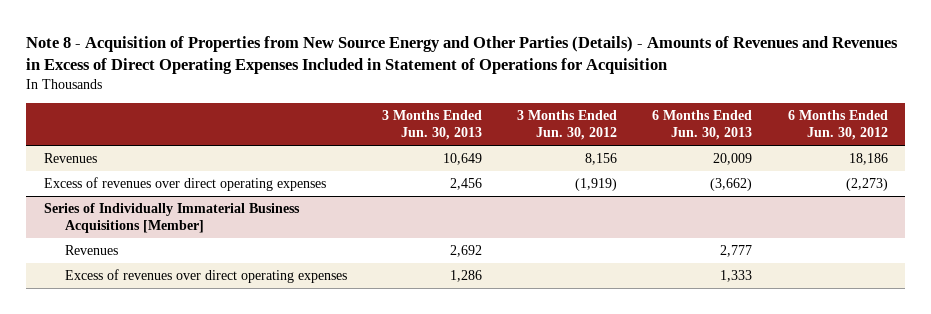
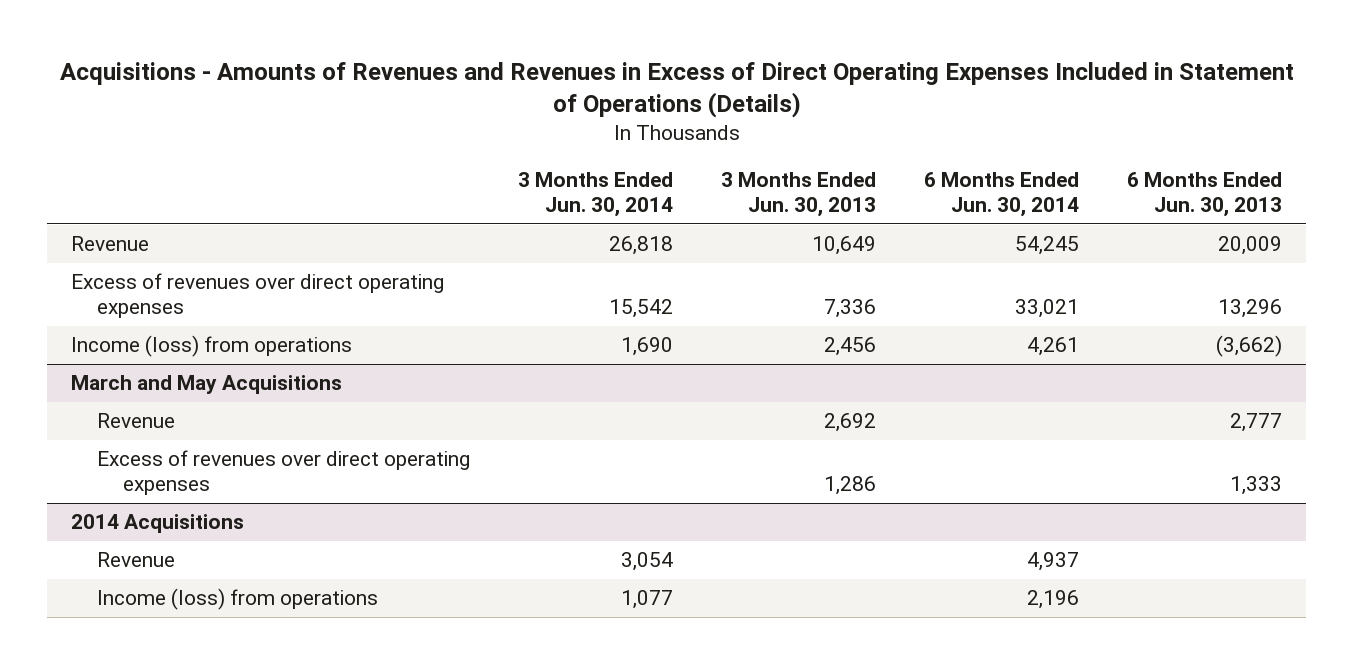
[25,35,898,74] Note 8 - Acquisition of Properties from New Source Energy and Other Parties (Details) - Amounts of Revenues and Revenues in Excess of Direct Operating Expenses Included in Statement of Operations for Acquisition -> [59,61,1294,119] Acquisitions - Amounts of Revenues and Revenues in Excess of Direct Operating Expenses Included in Statement of Operations (Details)
[517,110,618,141] 3 Months Ended Jun. 30, 2012 -> none
[787,110,888,141] 6 Months Ended Jun. 30, 2012 -> none
none -> [518,172,674,218] 3 Months Ended Jun. 30, 2014
none -> [924,172,1080,218] 6 Months Ended Jun. 30, 2014
[43,203,300,234] Series of Individually Immaterial Business Acquisitions [Member] -> none
[43,153,97,164] Revenues -> [71,236,150,252] Revenue
[449,178,482,191] 2,456 -> [824,299,877,319] 7,336
[710,178,753,192] (3,662) -> [1218,299,1283,319] 13,296
none -> [71,335,353,358] Income (loss) from operations
none -> [71,375,343,395] March and May Acquisitions
[64,245,118,256] Revenues -> [97,413,176,429] Revenue
none -> [71,514,245,534] 2014 Acquisitions
none -> [97,552,176,568] Revenue
none -> [97,588,379,611] Income (loss) from operations

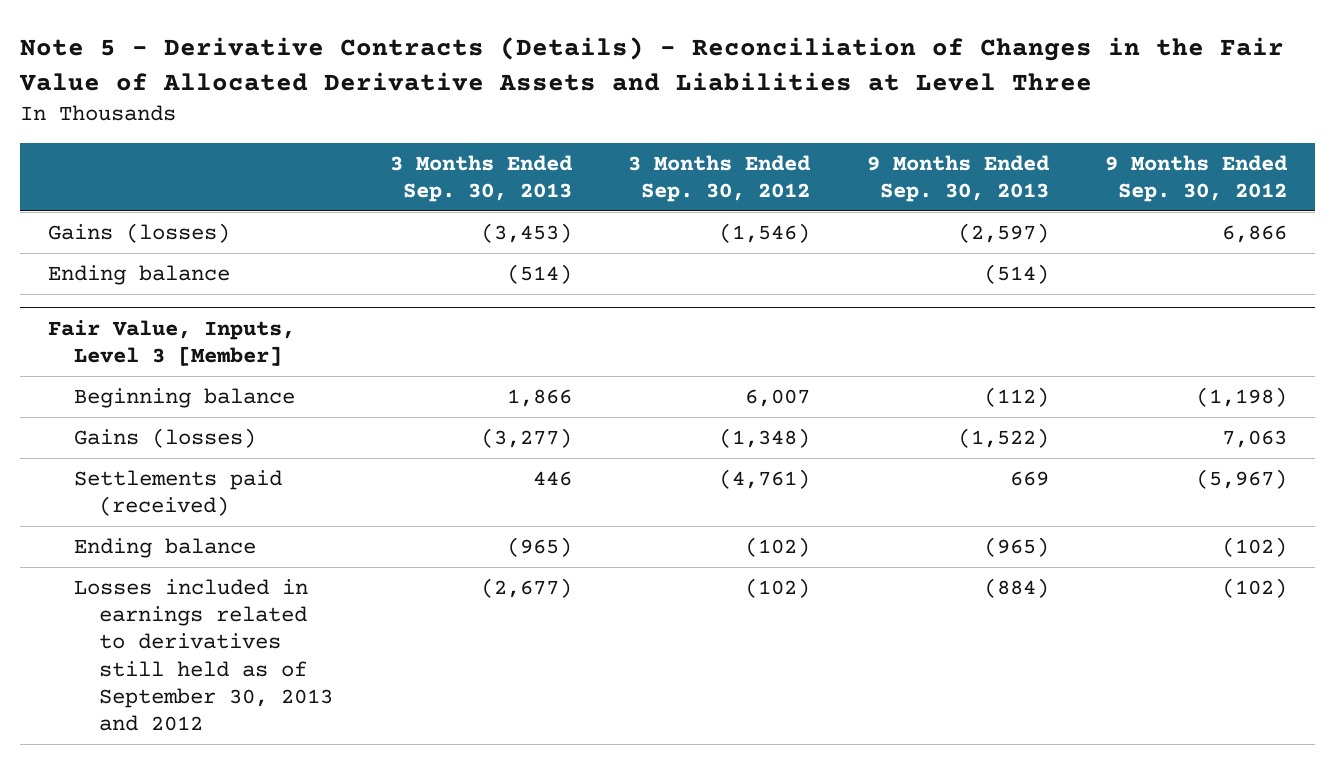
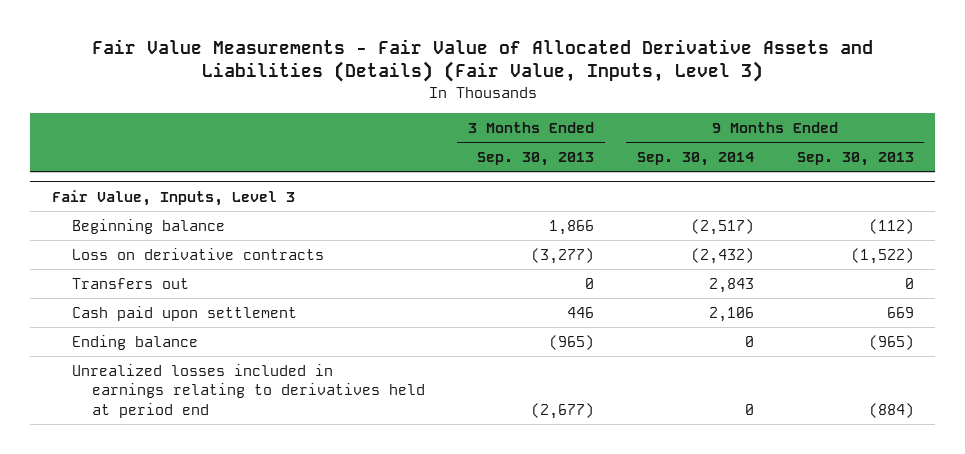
[18,36,1284,91] Note 5 - Derivative Contracts (Details) - Reconciliation of Changes in the Fair Value of Allocated Derivative Assets and Liabilities at Level Three -> [91,38,873,83] Fair Value Measurements - Fair Value of Allocated Derivative Assets and Liabilities (Details) (Fair Value, Inputs, Level 3)
[628,154,812,203] 3 Months Ended Sep. 30, 2012 -> none
[1105,154,1289,203] 9 Months Ended Sep. 30, 2012 -> none
none -> [636,151,754,166] Sep. 30, 2014
[47,223,230,244] Gains (losses) -> none
[47,265,230,286] Ending balance -> none
[47,319,295,366] Fair Value, Inputs, Level 3 [Member] -> [51,189,295,206] Fair Value, Inputs, Level 3
[73,428,256,449] Gains (losses) -> [71,247,324,260] Loss on derivative contracts
none -> [71,277,189,289] Transfers out
[73,470,282,517] Settlements paid (received) -> [71,305,297,321] Cash paid upon settlement
[73,579,334,732] Losses included in earnings related to derivatives still held as of September 30, 2013 and 2012 -> [71,363,426,418] Unrealized losses included in earnings relating to derivatives held at period end

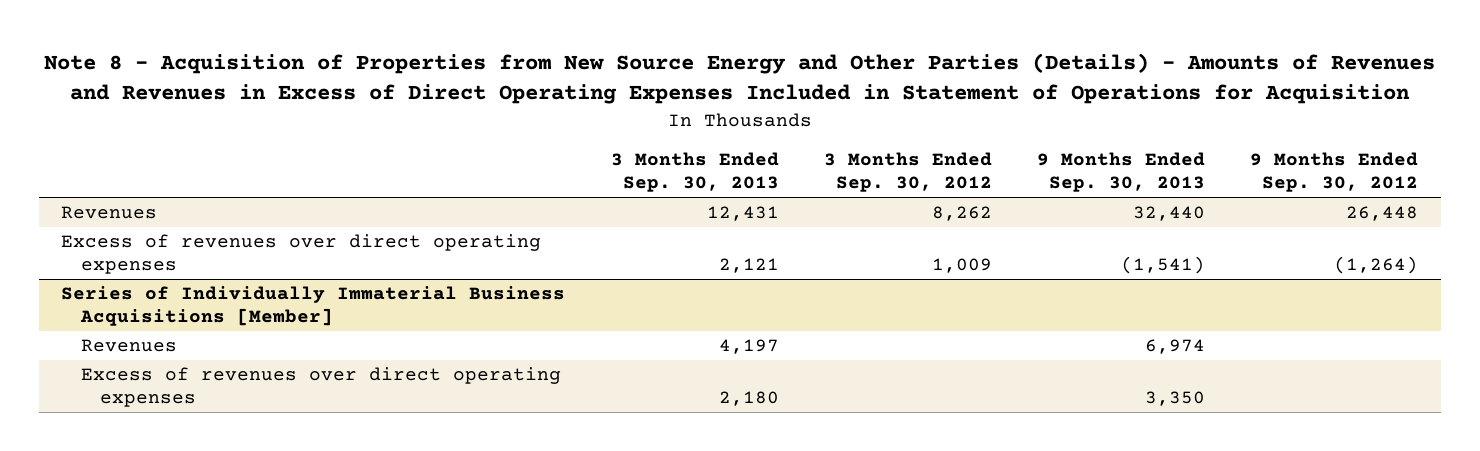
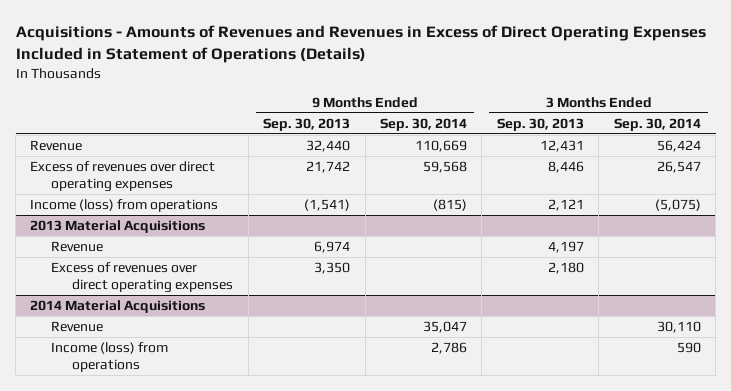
[43,53,1435,105] Note 8 - Acquisition of Properties from New Source Energy and Other Parties (Details) - Amounts of Revenues and Revenues in Excess of Direct Operating Expenses Included in Statement of Operations for Acquisition -> [15,25,706,63] Acquisitions - Amounts of Revenues and Revenues in Excess of Direct Operating Expenses Included in Statement of Operations (Details)
[823,152,992,193] 3 Months Ended Sep. 30, 2012 -> none
[1250,152,1419,193] 9 Months Ended Sep. 30, 2012 -> none
none -> [379,117,467,131] Sep. 30, 2014
none -> [613,117,701,131] Sep. 30, 2014
[61,286,566,326] Series of Individually Immaterial Business Acquisitions [Member] -> none
[61,206,158,220] Revenues -> [30,140,83,152] Revenue
[718,257,779,273] 2,121 -> [547,161,584,174] 8,446
[1121,255,1206,274] (1,541) -> [306,161,351,174] 21,742
none -> [30,199,219,213] Income (loss) from operations
none -> [30,220,206,234] 2013 Material Acquisitions
[80,339,177,353] Revenues -> [51,241,104,253] Revenue
none -> [30,300,206,314] 2014 Material Acquisitions
none -> [51,321,104,333] Revenue
none -> [51,342,169,372] Income (loss) from operations

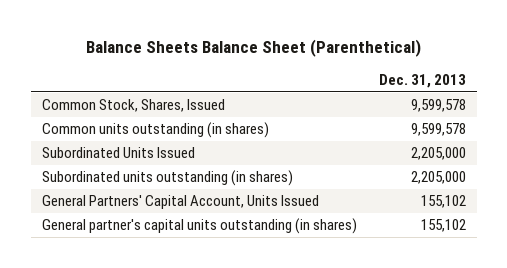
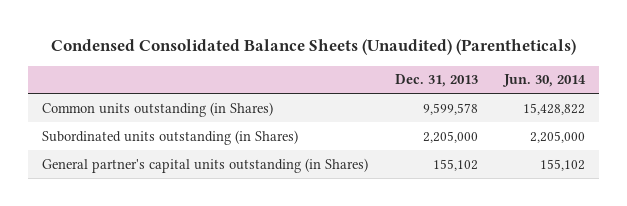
[85,39,421,58] Balance Sheets Balance Sheet (Parenthetical) -> [50,38,576,55] Condensed Consolidated Balance Sheets (Unaudited) (Parentheticals)
none -> [502,74,587,88] Jun. 30, 2014
[41,99,225,113] Common Stock, Shares, Issued -> none
[41,147,195,159] Subordinated Units Issued -> none
[41,195,319,210] General Partners' Capital Account, Units Issued -> none
[41,122,269,139] Common units outstanding (in shares) -> [41,101,273,117] Common units outstanding (in Shares)
[41,170,293,187] Subordinated units outstanding (in shares) -> [41,129,298,145] Subordinated units outstanding (in Shares)
[41,218,357,235] General partner's capital units outstanding (in shares) -> [41,157,368,173] General partner's capital units outstanding (in Shares)

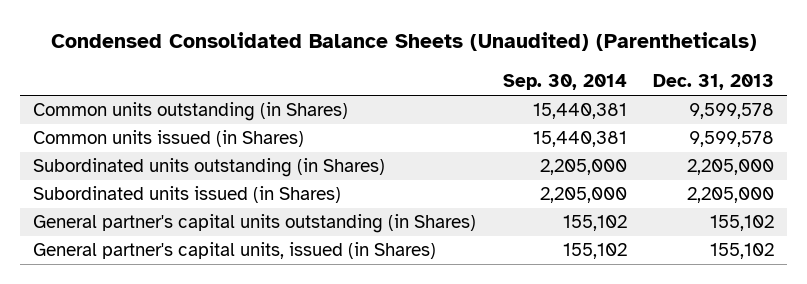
[502,74,587,88] Jun. 30, 2014 -> none
none -> [502,74,627,91] Sep. 30, 2014
none -> [33,130,305,148] Common units issued (in Shares)
none -> [33,186,342,204] Subordinated units issued (in Shares)
none -> [33,242,437,260] General partner's capital units, issued (in Shares)

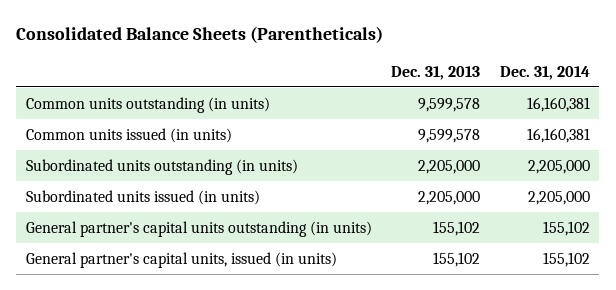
[50,32,757,52] Condensed Consolidated Balance Sheets (Unaudited) (Parentheticals) -> [16,26,384,44] Consolidated Balance Sheets (Parentheticals)
[502,74,627,91] Sep. 30, 2014 -> none
none -> [499,65,590,80] Dec. 31, 2014
[33,102,349,122] Common units outstanding (in Shares) -> [26,96,271,113] Common units outstanding (in units)
[33,130,305,148] Common units issued (in Shares) -> [26,127,233,143] Common units issued (in units)
[33,158,386,178] Subordinated units outstanding (in Shares) -> [26,158,299,175] Subordinated units outstanding (in units)
[33,186,342,204] Subordinated units issued (in Shares) -> [26,189,261,205] Subordinated units issued (in units)
[33,214,477,234] General partner's capital units outstanding (in Shares) -> [26,220,373,237] General partner's capital units outstanding (in units)
[33,242,437,260] General partner's capital units, issued (in Shares) -> [26,251,338,268] General partner's capital units, issued (in units)

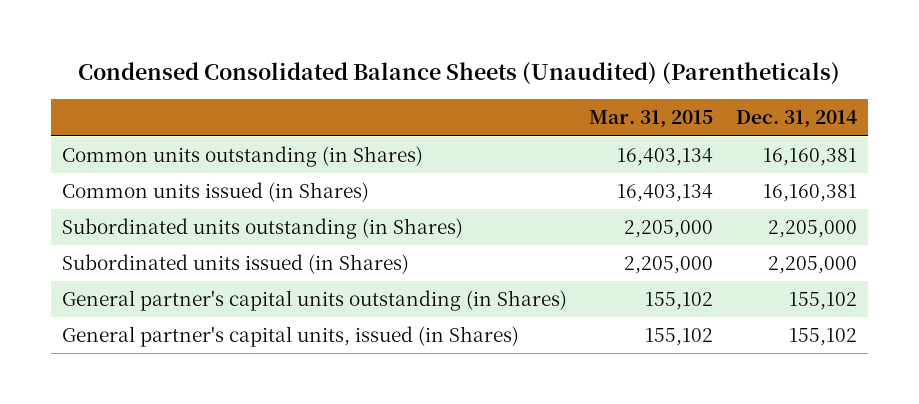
[16,26,384,44] Consolidated Balance Sheets (Parentheticals) -> [78,62,841,86] Condensed Consolidated Balance Sheets (Unaudited) (Parentheticals)
[391,65,481,80] Dec. 31, 2013 -> none
none -> [589,110,714,129] Mar. 31, 2015
[26,96,271,113] Common units outstanding (in units) -> [62,146,424,168] Common units outstanding (in Shares)
[26,127,233,143] Common units issued (in units) -> [62,182,370,203] Common units issued (in Shares)
[26,158,299,175] Subordinated units outstanding (in units) -> [62,218,464,240] Subordinated units outstanding (in Shares)
[26,189,261,205] Subordinated units issued (in units) -> [62,254,410,275] Subordinated units issued (in Shares)
[26,220,373,237] General partner's capital units outstanding (in units) -> [62,290,568,312] General partner's capital units outstanding (in Shares)
[26,251,338,268] General partner's capital units, issued (in units) -> [62,326,520,348] General partner's capital units, issued (in Shares)

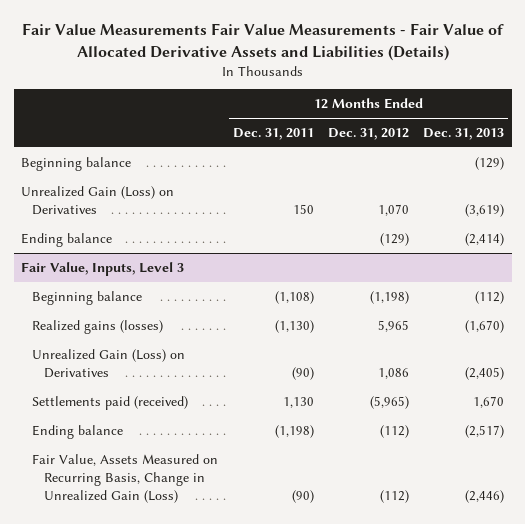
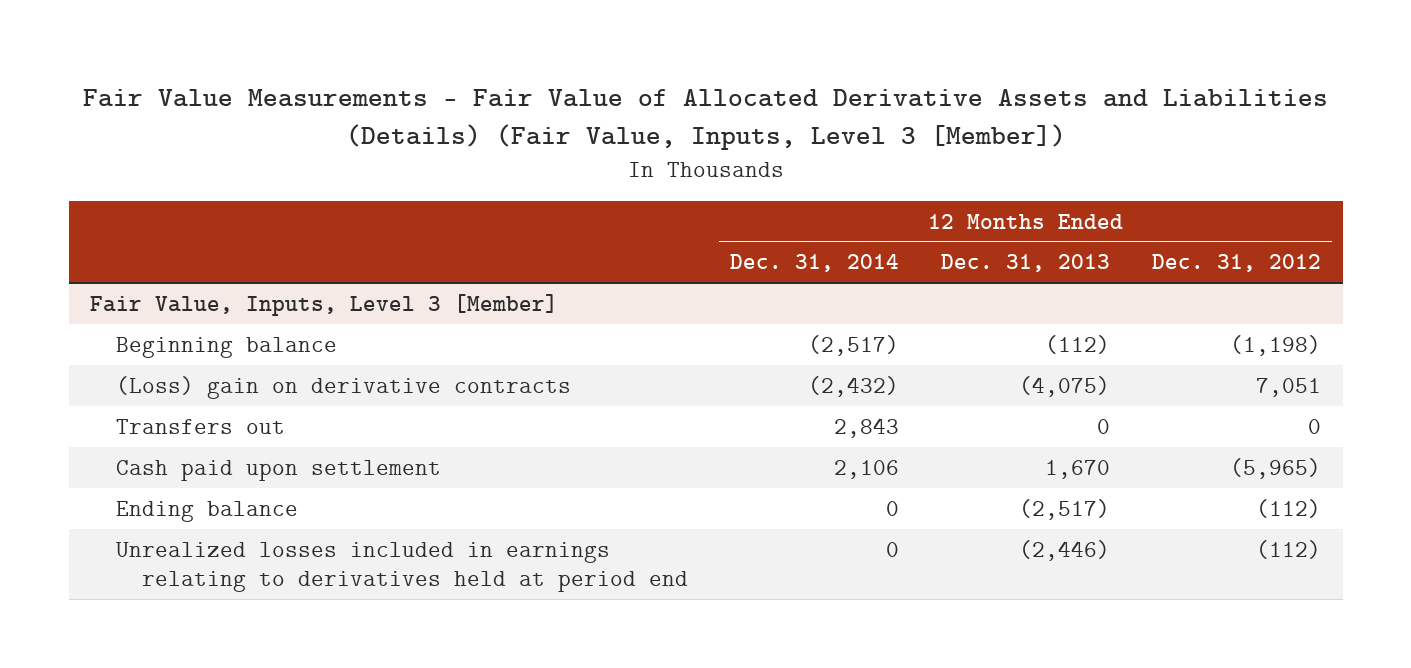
[21,23,504,61] Fair Value Measurements Fair Value Measurements - Fair Value of Allocated Derivative Assets and Liabilities (Details) -> [82,89,1328,151] Fair Value Measurements - Fair Value of Allocated Derivative Assets and Liabilities (Details) (Fair Value, Inputs, Level 3 [Member])
[232,127,314,140] Dec. 31, 2011 -> none
none -> [729,254,899,273] Dec. 31, 2014
[20,156,131,171] Beginning balance -> none
[20,185,174,215] Unrealized Gain (Loss) on Derivatives -> none
[20,232,112,247] Ending balance -> none
[20,261,184,276] Fair Value, Inputs, Level 3 -> [90,293,559,316] Fair Value, Inputs, Level 3 [Member]
[32,348,186,378] Unrealized Gain (Loss) on Derivatives -> none
[32,319,164,334] Realized gains (losses) -> [115,375,571,399] (Loss) gain on derivative contracts
[378,319,410,332] 5,965 -> [1256,377,1322,397] 7,051
[465,319,505,333] (1,670) -> [1019,375,1111,397] (4,075)
none -> [115,418,285,434] Transfers out
[32,395,189,410] Settlements paid (received) -> [115,459,441,481] Cash paid upon settlement
[32,453,219,503] Fair Value, Assets Measured on Recurring Basis, Change in Unrealized Gain (Loss) -> [115,541,688,592] Unrealized losses included in earnings relating to derivatives held at period end

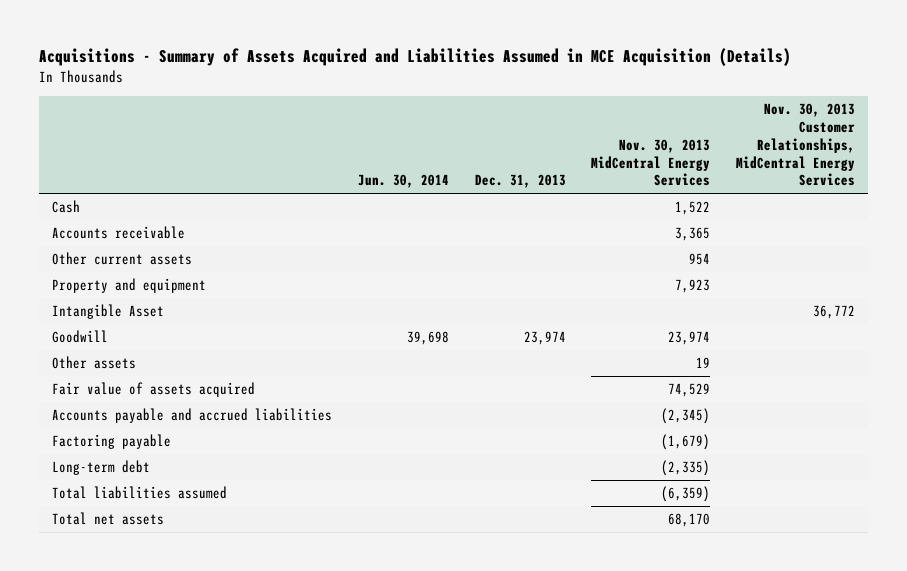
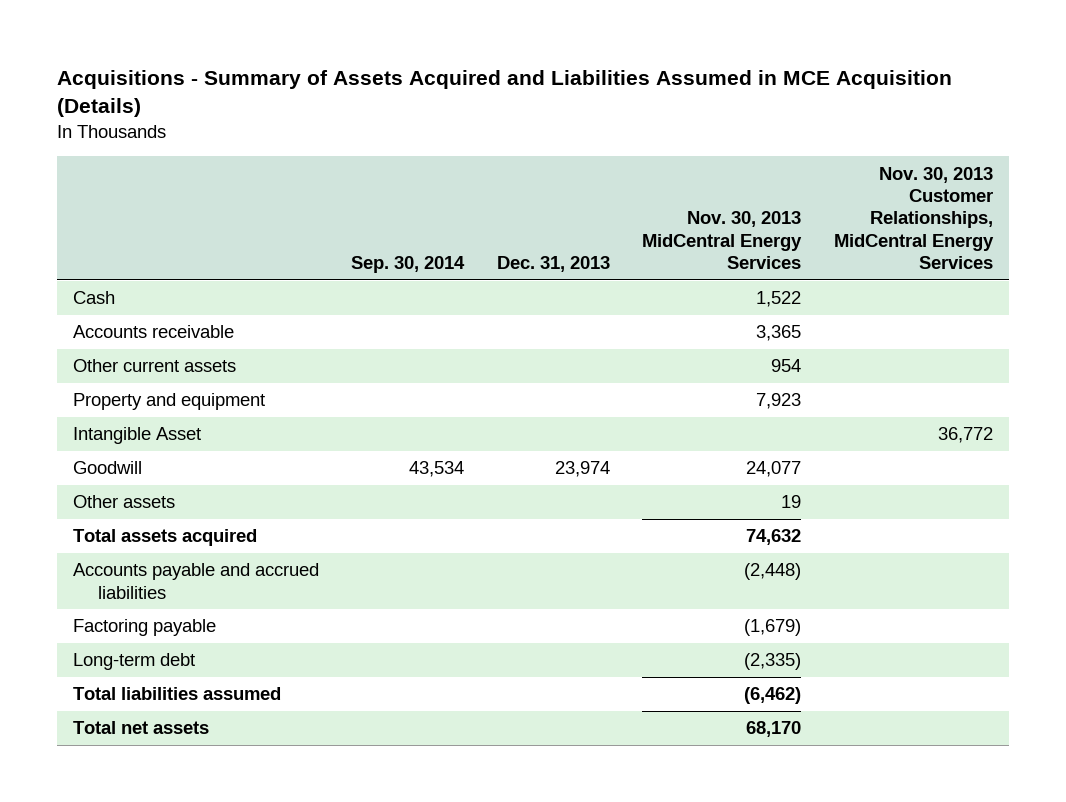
[357,174,449,189] Jun. 30, 2014 -> none
none -> [351,255,466,273] Sep. 30, 2014
[668,331,711,346] 23,974 -> [746,461,802,478] 24,077
[51,382,255,398] Fair value of assets acquired -> [72,529,257,547] Total assets acquired
[668,383,711,398] 74,529 -> [746,529,802,546] 74,632
[661,408,711,425] (2,345) -> [744,563,802,581] (2,448)
[661,486,711,503] (6,359) -> [744,687,802,705] (6,462)

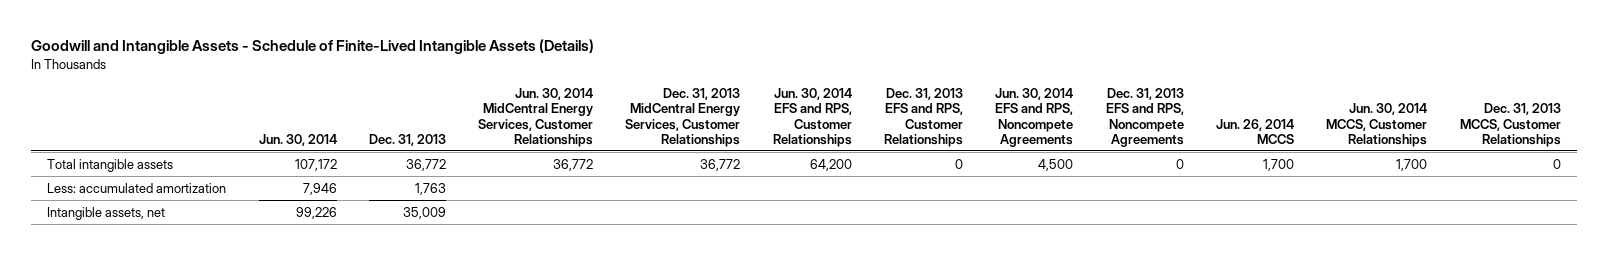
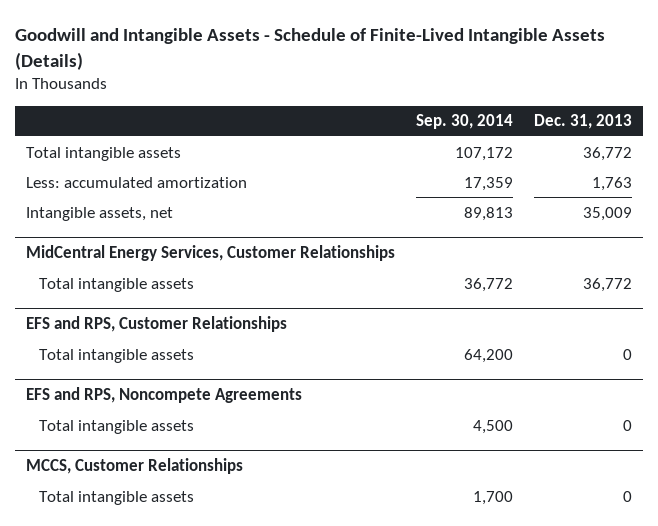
[258,133,337,146] Jun. 30, 2014 -> none
[478,88,594,147] Jun. 30, 2014 MidCentral Energy Services, Customer Relationships -> none
[625,88,741,147] Dec. 31, 2013 MidCentral Energy Services, Customer Relationships -> none
[772,88,852,147] Jun. 30, 2014 EFS and RPS, Customer Relationships -> none
[884,88,964,147] Dec. 31, 2013 EFS and RPS, Customer Relationships -> none
[995,88,1074,147] Jun. 30, 2014 EFS and RPS, Noncompete Agreements -> none
[1105,88,1184,147] Dec. 31, 2013 EFS and RPS, Noncompete Agreements -> none
[1215,118,1294,144] Jun. 26, 2014 MCCS -> none
[1326,103,1428,147] Jun. 30, 2014 MCCS, Customer Relationships -> none
[1459,103,1561,147] Dec. 31, 2013 MCCS, Customer Relationships -> none
none -> [415,114,513,130] Sep. 30, 2014
none -> [25,245,395,262] MidCentral Energy Services, Customer Relationships
none -> [39,277,195,292] Total intangible assets
none -> [25,316,287,333] EFS and RPS, Customer Relationships
none -> [39,348,195,363] Total intangible assets
none -> [25,387,302,404] EFS and RPS, Noncompete Agreements
none -> [39,419,195,434] Total intangible assets
none -> [25,458,243,475] MCCS, Customer Relationships
none -> [39,490,195,505] Total intangible assets

